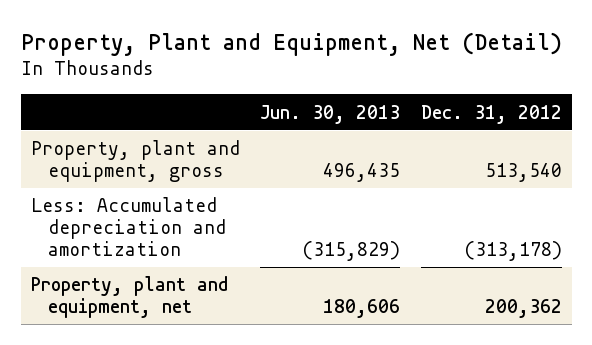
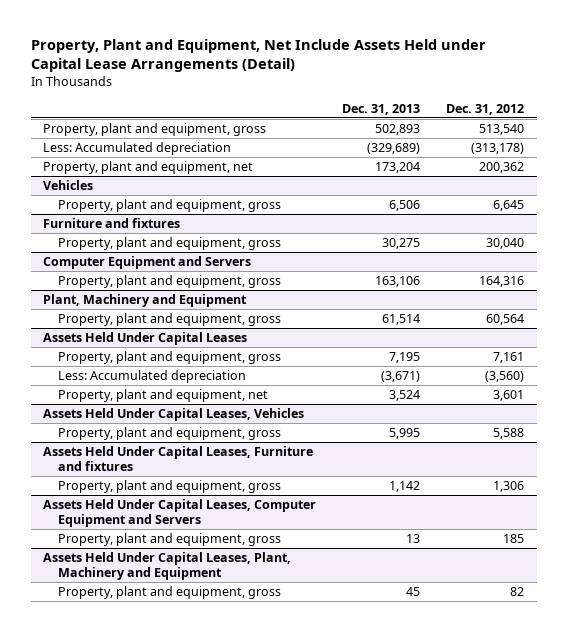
[20,31,562,56] Property, Plant and Equipment, Net (Detail) -> [30,39,486,73] Property, Plant and Equipment, Net Include Assets Held under Capital Lease Arrangements (Detail)
[260,104,401,124] Jun. 30, 2013 -> none
none -> [342,103,421,115] Dec. 31, 2013
[30,197,226,257] Less: Accumulated depreciation and amortization -> [43,142,232,156] Less: Accumulated depreciation
none -> [43,180,94,191] Vehicles
none -> [57,199,281,213] Property, plant and equipment, gross
none -> [43,218,181,229] Furniture and fixtures
none -> [57,237,281,251] Property, plant and equipment, gross
none -> [43,256,252,270] Computer Equipment and Servers
none -> [57,275,281,289] Property, plant and equipment, gross
none -> [43,294,248,308] Plant, Machinery and Equipment
none -> [57,313,281,327] Property, plant and equipment, gross
none -> [43,332,248,346] Assets Held Under Capital Leases
none -> [57,351,281,365] Property, plant and equipment, gross
none -> [57,370,246,384] Less: Accumulated depreciation
none -> [57,389,268,403] Property, plant and equipment, net
none -> [43,408,305,422] Assets Held Under Capital Leases, Vehicles
none -> [57,427,281,441] Property, plant and equipment, gross
none -> [43,446,314,472] Assets Held Under Capital Leases, Furniture and fixtures
none -> [57,480,281,494] Property, plant and equipment, gross
none -> [43,499,317,528] Assets Held Under Capital Leases, Computer Equipment and Servers
none -> [57,533,281,547] Property, plant and equipment, gross
none -> [43,552,292,581] Assets Held Under Capital Leases, Plant, Machinery and Equipment
none -> [57,586,281,600] Property, plant and equipment, gross

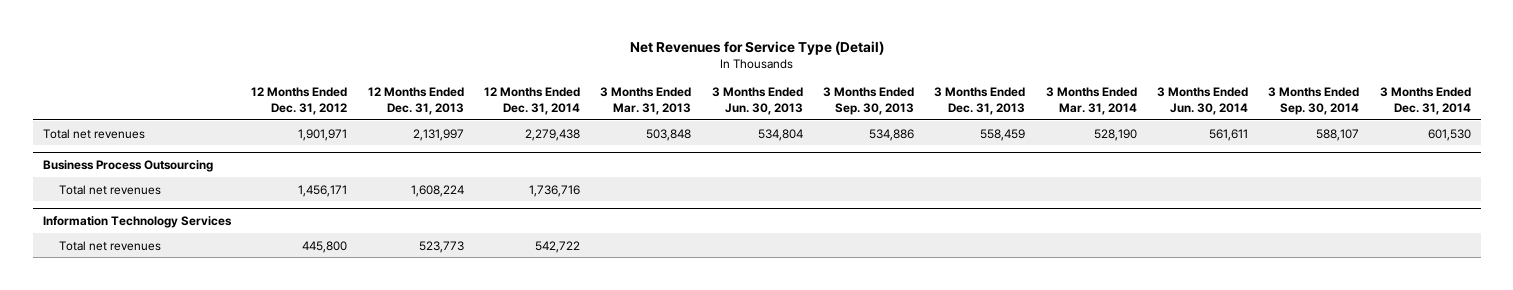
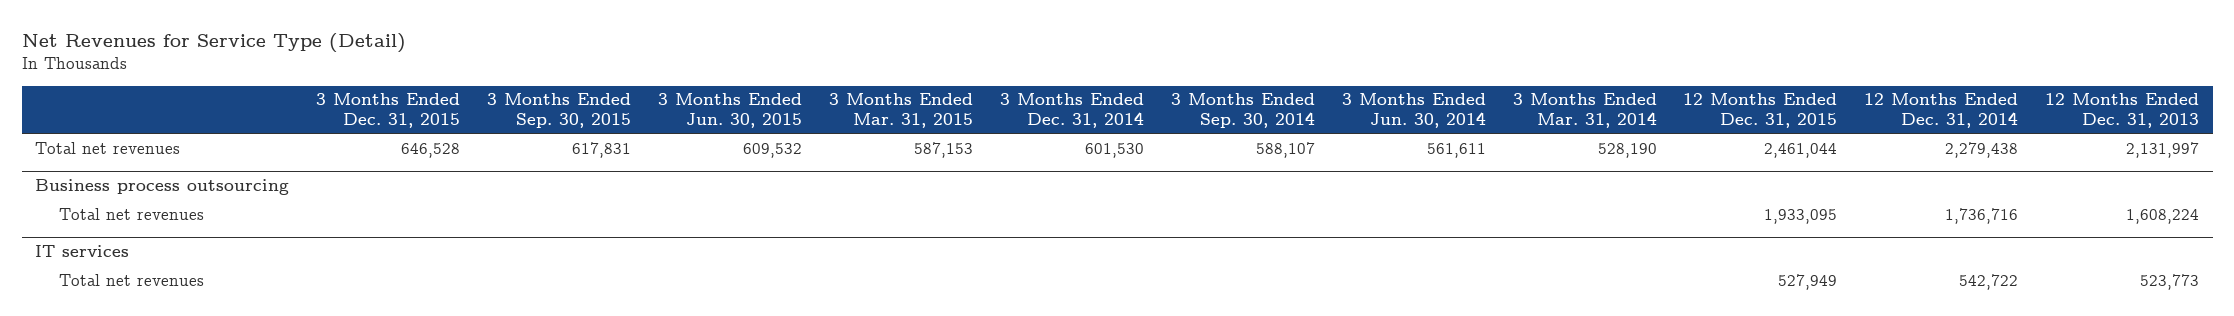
[251,87,348,115] 12 Months Ended Dec. 31, 2012 -> none
[600,87,692,115] 3 Months Ended Mar. 31, 2013 -> none
[711,87,803,115] 3 Months Ended Jun. 30, 2013 -> none
[822,87,914,115] 3 Months Ended Sep. 30, 2013 -> none
[934,87,1026,115] 3 Months Ended Dec. 31, 2013 -> none
none -> [316,93,461,128] 3 Months Ended Dec. 31, 2015
none -> [486,93,631,128] 3 Months Ended Sep. 30, 2015
none -> [657,93,802,128] 3 Months Ended Jun. 30, 2015
none -> [828,93,973,128] 3 Months Ended Mar. 31, 2015
none -> [1683,93,1838,128] 12 Months Ended Dec. 31, 2015
[42,160,213,173] Business Process Outsourcing -> [35,179,290,196] Business process outsourcing
[42,216,232,229] Information Technology Services -> [35,245,130,258] IT services

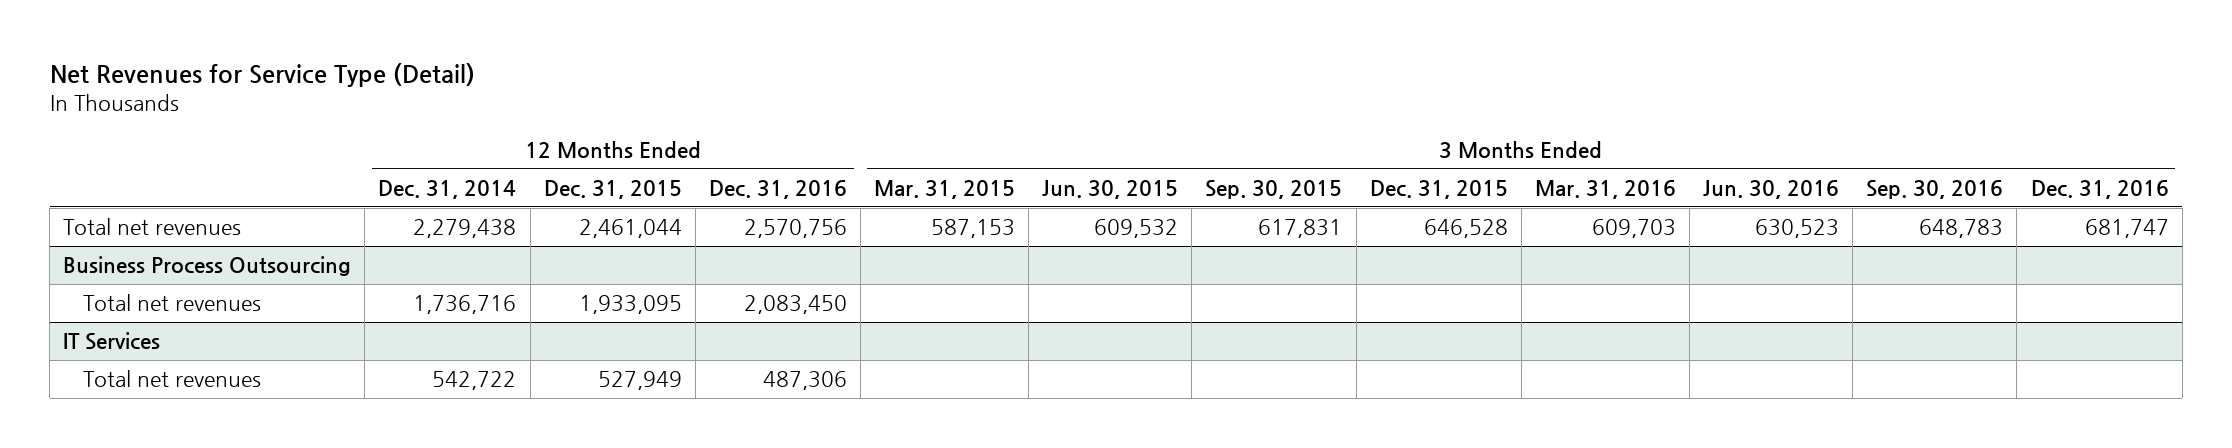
[999,93,1144,128] 3 Months Ended Dec. 31, 2014 -> none
[1170,93,1315,128] 3 Months Ended Sep. 30, 2014 -> none
[1341,93,1486,128] 3 Months Ended Jun. 30, 2014 -> none
[1512,93,1657,128] 3 Months Ended Mar. 31, 2014 -> none
[2045,93,2200,128] 12 Months Ended Dec. 31, 2013 -> none
none -> [708,179,847,199] Dec. 31, 2016
none -> [1534,179,1676,199] Mar. 31, 2016
none -> [1703,179,1840,199] Jun. 30, 2016
none -> [1866,179,2004,199] Sep. 30, 2016
none -> [2030,179,2169,199] Dec. 31, 2016
[35,179,290,196] Business process outsourcing -> [63,256,352,277] Business Process Outsourcing
[35,245,130,258] IT services -> [63,332,161,351] IT Services

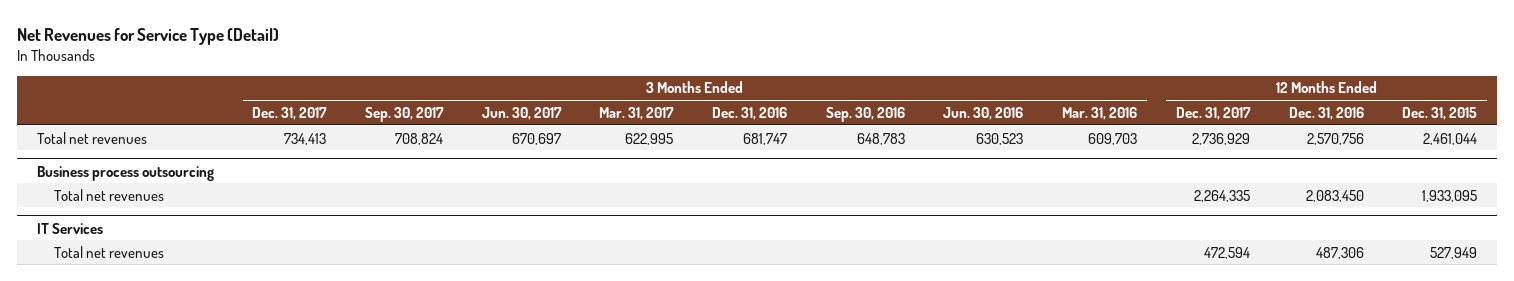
[378,179,517,199] Dec. 31, 2014 -> none
[874,179,1016,199] Mar. 31, 2015 -> none
[1042,179,1179,199] Jun. 30, 2015 -> none
[1205,179,1343,199] Sep. 30, 2015 -> none
[1369,179,1508,199] Dec. 31, 2015 -> none
none -> [252,106,328,120] Dec. 31, 2017
none -> [365,106,445,122] Sep. 30, 2017
none -> [481,106,562,120] Jun. 30, 2017
none -> [599,106,675,120] Mar. 31, 2017
none -> [1175,106,1251,120] Dec. 31, 2017
[63,256,352,277] Business Process Outsourcing -> [36,165,214,181] Business process outsourcing

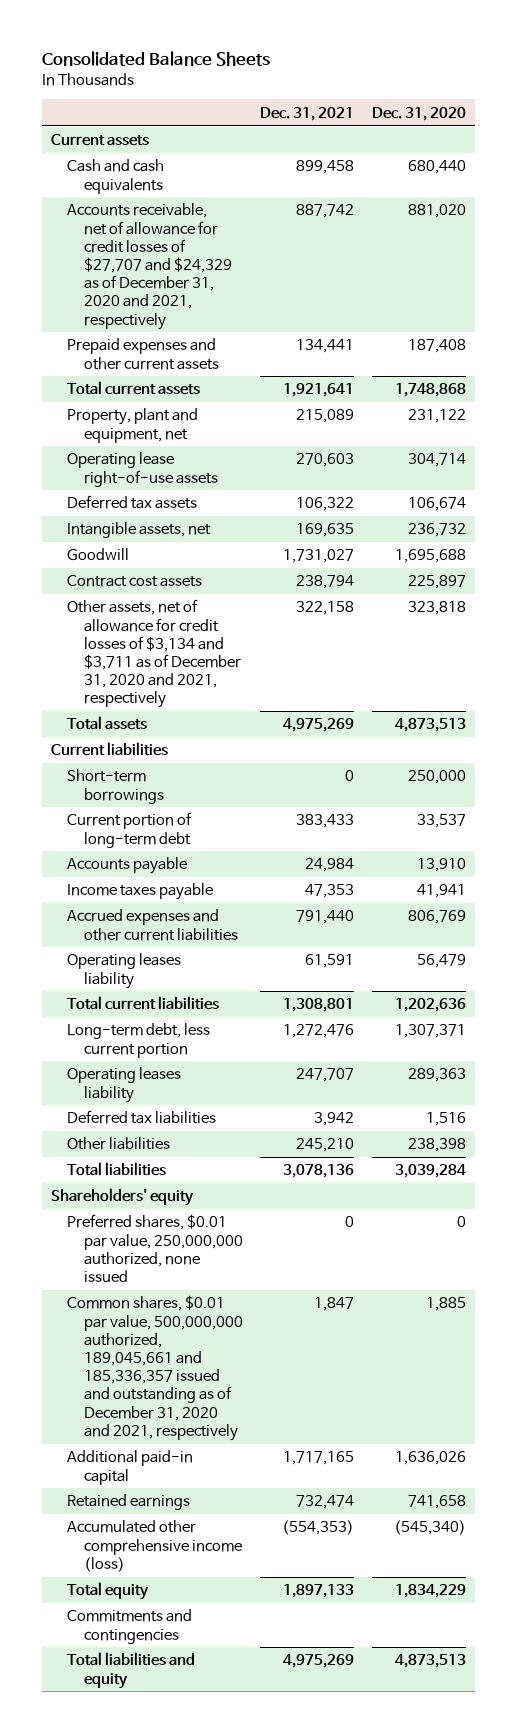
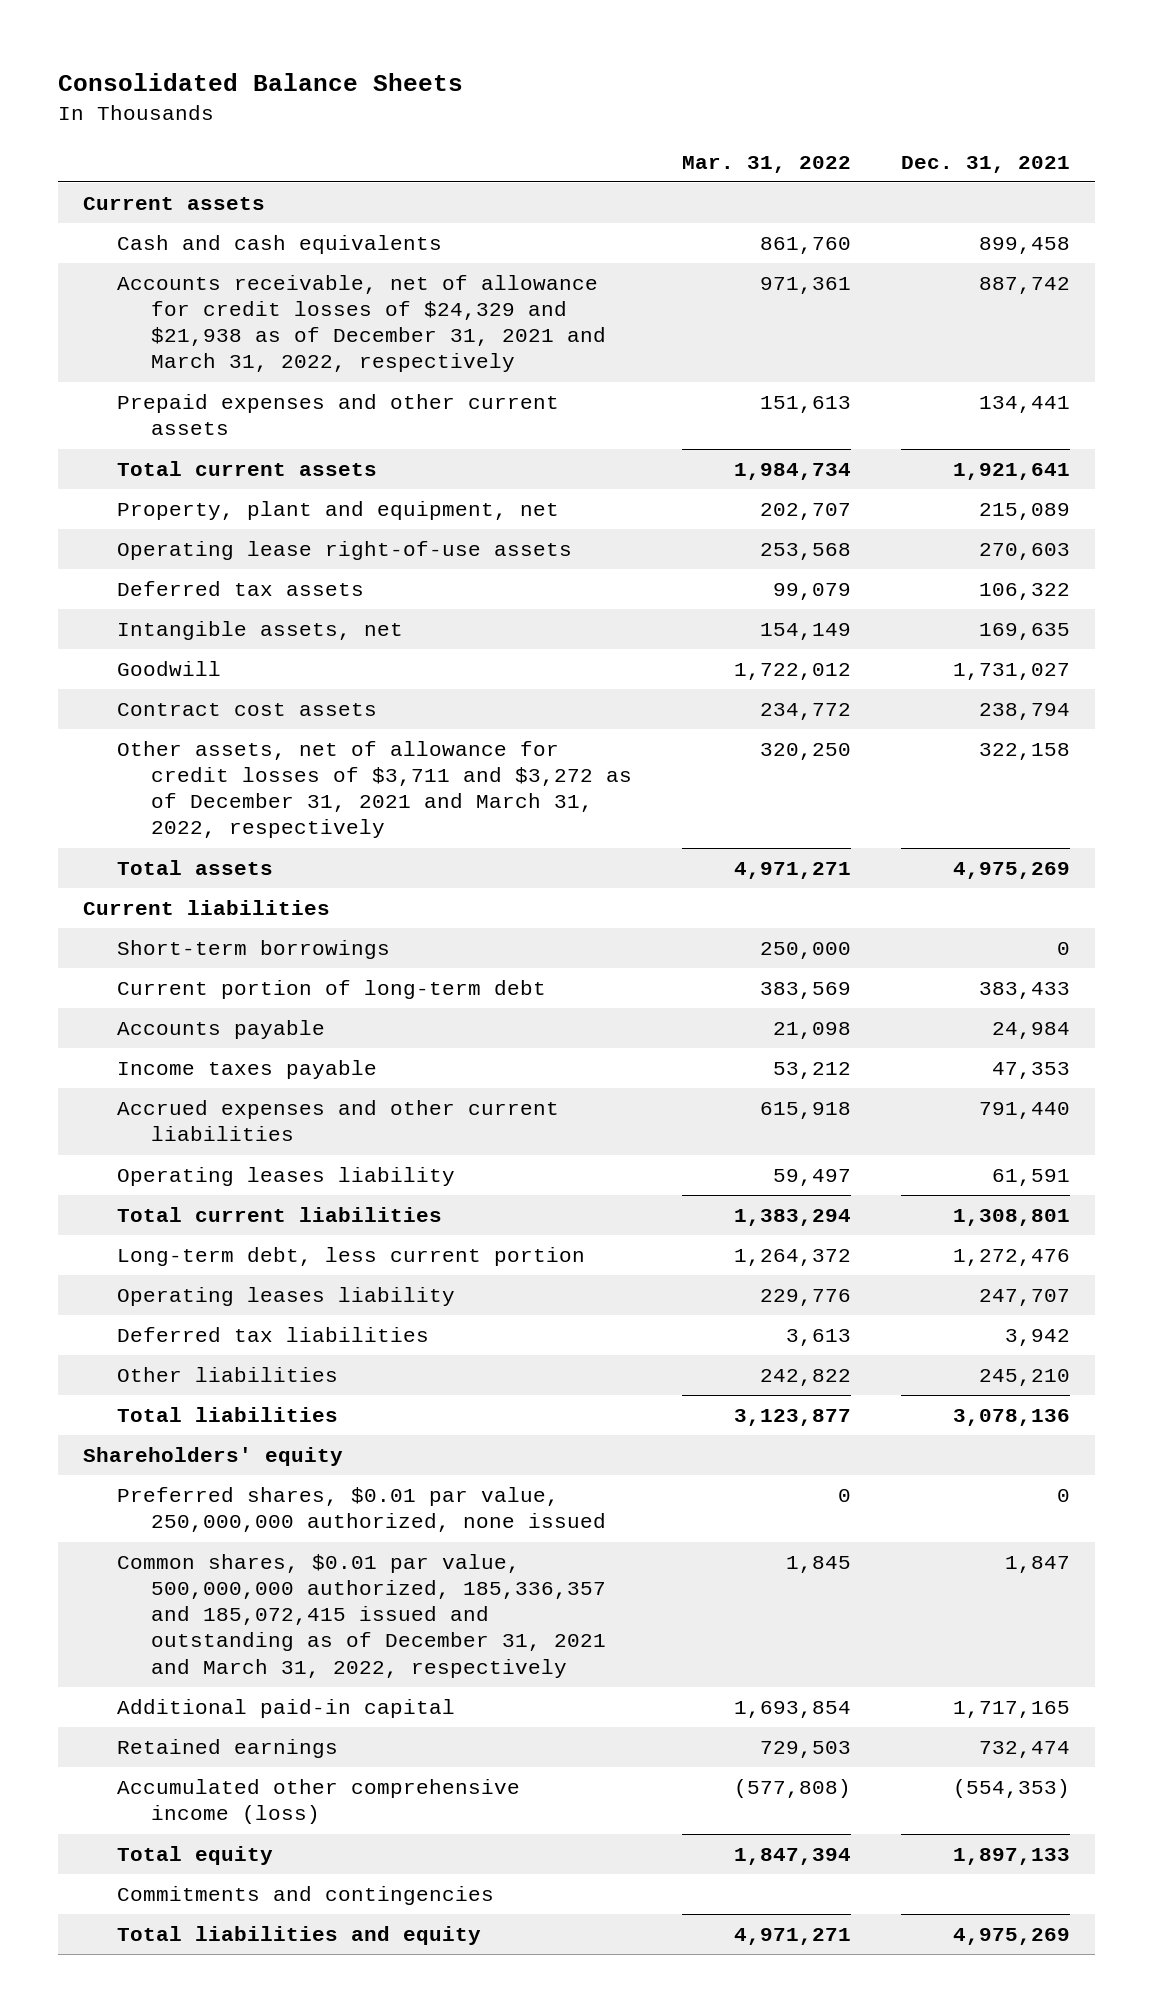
[371,106,466,121] Dec. 31, 2020 -> none
none -> [682,155,852,173] Mar. 31, 2022
[67,203,232,330] Accounts receivable, net of allowance for credit losses of $27,707 and $24,329 as of December 31, 2020 and 2021, respectively -> [117,275,607,373] Accounts receivable, net of allowance for credit losses of $24,329 and $21,938 as of December 31, 2021 and March 31, 2022, respectively
[67,599,241,709] Other assets, net of allowance for credit losses of $3,134 and $3,711 as of December 31, 2020 and 2021, respectively -> [117,741,633,839] Other assets, net of allowance for credit losses of $3,711 and $3,272 as of December 31, 2021 and March 31, 2022, respectively
[67,1295,243,1441] Common shares, $0.01 par value, 500,000,000 authorized, 189,045,661 and 185,336,357 issued and outstanding as of December 31, 2020 and 2021, respectively -> [117,1554,607,1678] Common shares, $0.01 par value, 500,000,000 authorized, 185,336,357 and 185,072,415 issued and outstanding as of December 31, 2021 and March 31, 2022, respectively

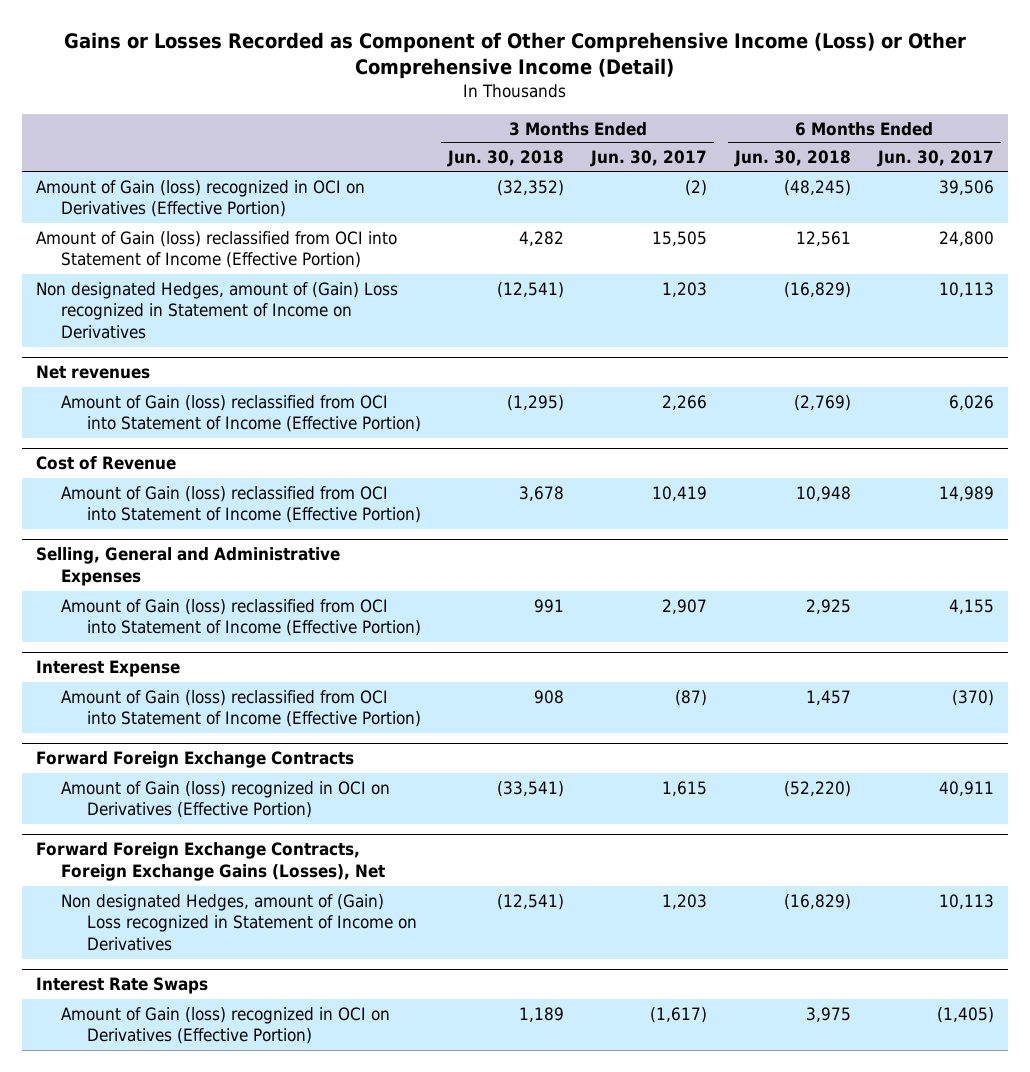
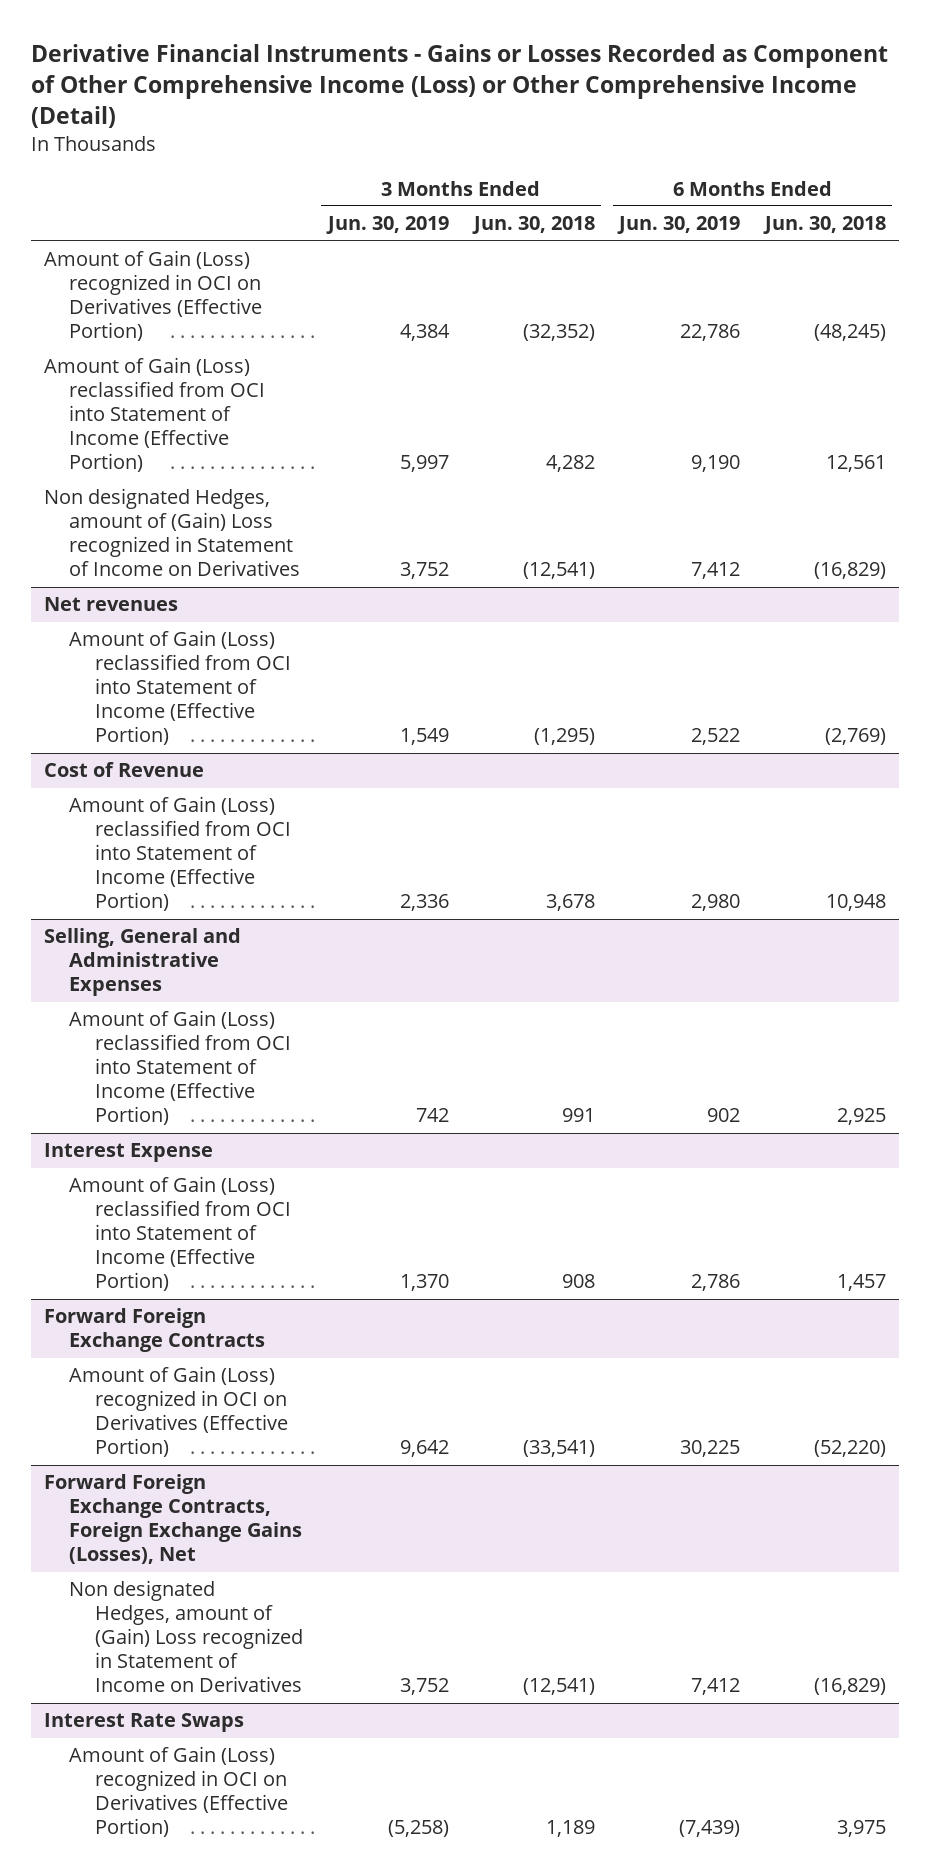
[63,32,966,80] Gains or Losses Recorded as Component of Other Comprehensive Income (Loss) or Other Comprehensive Income (Detail) -> [31,44,889,129] Derivative Financial Instruments - Gains or Losses Recorded as Component of Other Comprehensive Income (Loss) or Other Comprehensive Income (Detail)
[590,150,708,168] Jun. 30, 2017 -> none
[877,150,995,168] Jun. 30, 2017 -> none
none -> [325,216,449,235] Jun. 30, 2019
none -> [617,216,741,235] Jun. 30, 2019
[35,179,365,218] Amount of Gain (loss) recognized in OCI on Derivatives (Effective Portion) -> [43,250,263,342] Amount of Gain (Loss) recognized in OCI on Derivatives (Effective Portion)
[35,230,397,269] Amount of Gain (loss) reclassified from OCI into Statement of Income (Effective Portion) -> [43,357,266,473] Amount of Gain (Loss) reclassified from OCI into Statement of Income (Effective Portion)
[61,394,421,433] Amount of Gain (loss) reclassified from OCI into Statement of Income (Effective Portion) -> [69,630,291,746] Amount of Gain (Loss) reclassified from OCI into Statement of Income (Effective Portion)
[61,485,421,524] Amount of Gain (loss) reclassified from OCI into Statement of Income (Effective Portion) -> [69,796,291,912] Amount of Gain (Loss) reclassified from OCI into Statement of Income (Effective Portion)
[61,598,421,637] Amount of Gain (loss) reclassified from OCI into Statement of Income (Effective Portion) -> [69,1010,291,1126] Amount of Gain (Loss) reclassified from OCI into Statement of Income (Effective Portion)
[61,689,421,728] Amount of Gain (loss) reclassified from OCI into Statement of Income (Effective Portion) -> [69,1176,291,1292] Amount of Gain (Loss) reclassified from OCI into Statement of Income (Effective Portion)
[61,780,391,819] Amount of Gain (loss) recognized in OCI on Derivatives (Effective Portion) -> [69,1366,288,1458] Amount of Gain (Loss) recognized in OCI on Derivatives (Effective Portion)
[61,1006,391,1045] Amount of Gain (loss) recognized in OCI on Derivatives (Effective Portion) -> [69,1746,288,1838] Amount of Gain (Loss) recognized in OCI on Derivatives (Effective Portion)

